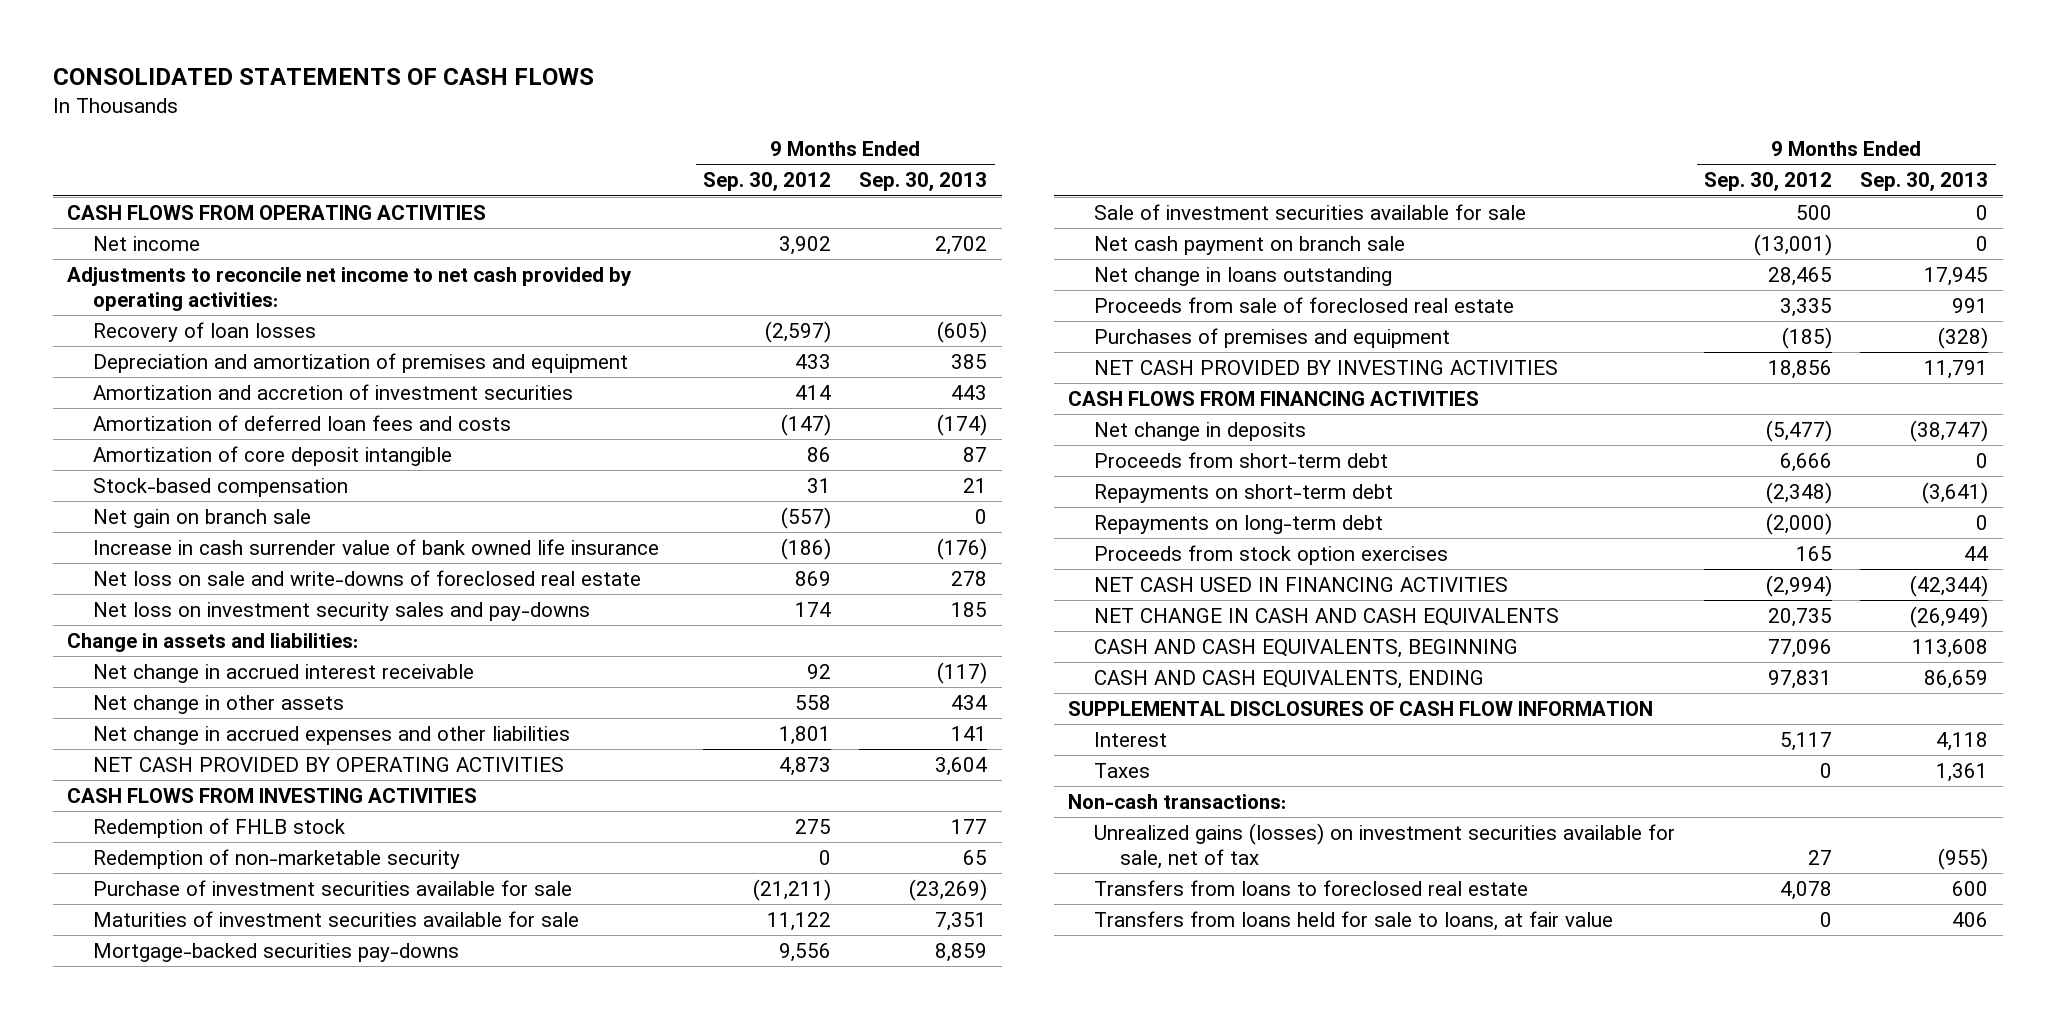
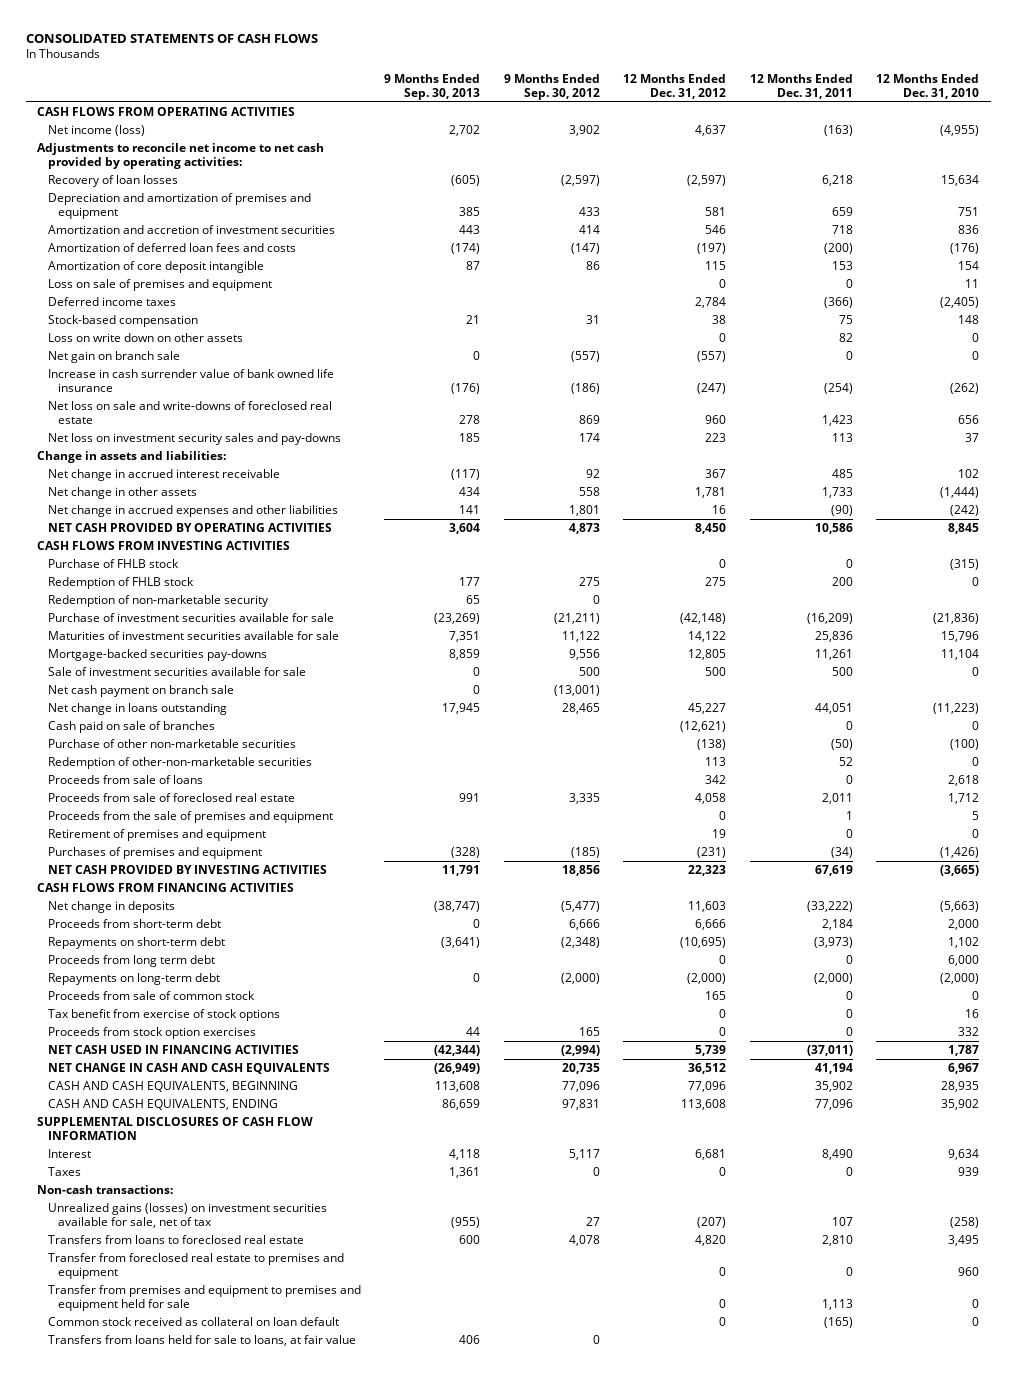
none -> [623,73,727,99] 12 Months Ended Dec. 31, 2012
none -> [749,73,853,99] 12 Months Ended Dec. 31, 2011
none -> [876,73,980,99] 12 Months Ended Dec. 31, 2010
[93,235,201,251] Net income -> [47,125,145,137] Net income (loss)
none -> [47,279,272,292] Loss on sale of premises and equipment
none -> [47,297,176,307] Deferred income taxes
none -> [47,333,243,343] Loss on write down on other assets
none -> [47,559,179,569] Purchase of FHLB stock
none -> [47,721,215,734] Cash paid on sale of branches
none -> [47,739,296,749] Purchase of other non-marketable securities
none -> [47,757,312,770] Redemption of other-non-marketable securities
none -> [47,775,203,785] Proceeds from sale of loans
none -> [47,811,333,824] Proceeds from the sale of premises and equipment
none -> [47,829,266,842] Retirement of premises and equipment
none -> [47,955,215,968] Proceeds from long term debt
none -> [47,991,255,1001] Proceeds from sale of common stock
none -> [47,1009,280,1022] Tax benefit from exercise of stock options
none -> [47,1253,344,1280] Transfer from foreclosed real estate to premises and equipment
none -> [47,1285,361,1312] Transfer from premises and equipment to premises and equipment held for sale
none -> [47,1317,339,1327] Common stock received as collateral on loan default

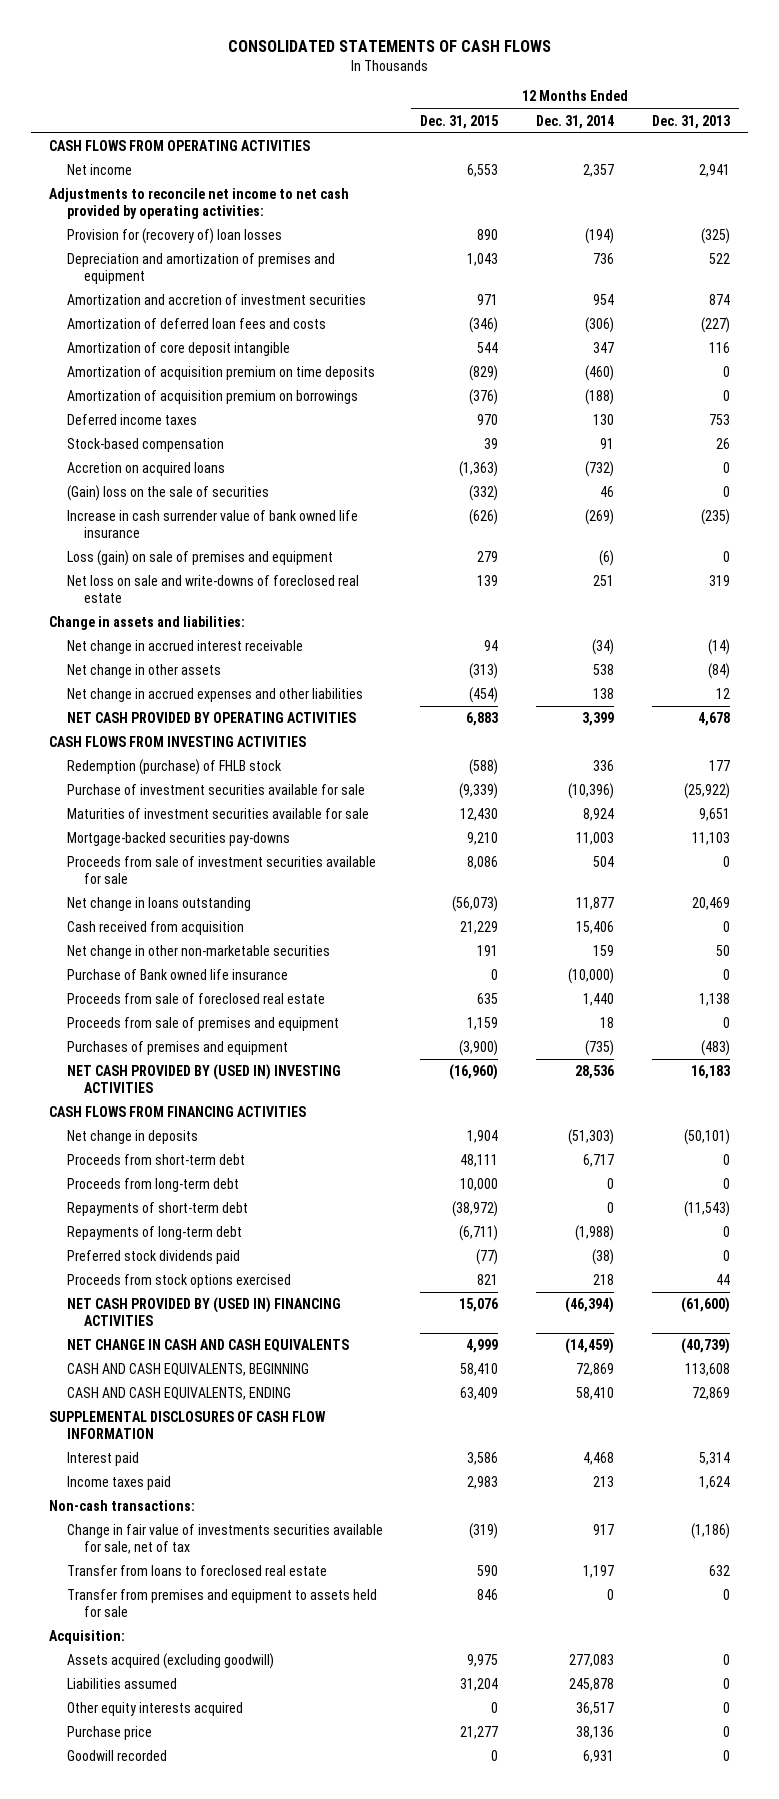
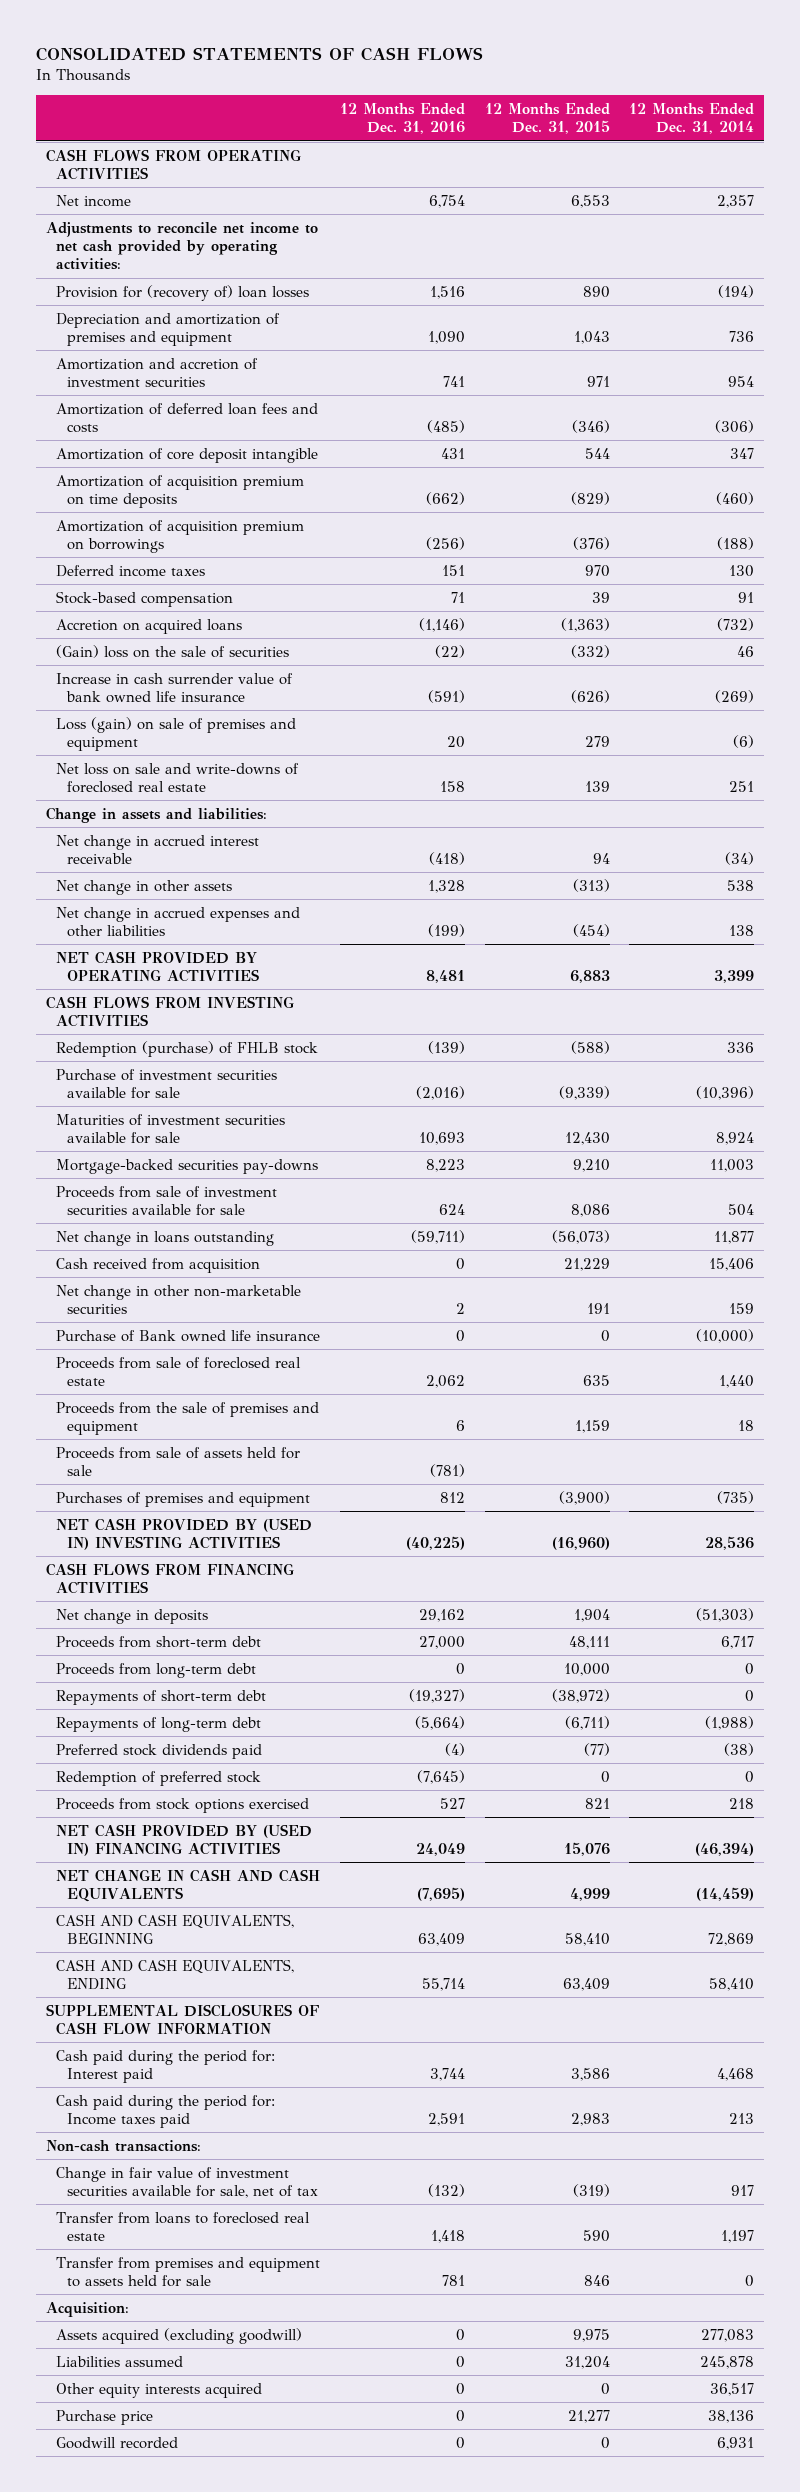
[651,114,730,129] Dec. 31, 2013 -> none
none -> [339,103,465,135] 12 Months Ended Dec. 31, 2016
[66,1016,339,1031] Proceeds from sale of premises and equipment -> [56,1401,320,1436] Proceeds from the sale of premises and equipment
none -> [56,1446,301,1477] Proceeds from sale of assets held for sale
none -> [56,1770,262,1786] Redemption of preferred stock
[66,1451,139,1466] Interest paid -> [56,2049,276,2084] Cash paid during the period for: Interest paid
[66,1475,171,1490] Income taxes paid -> [56,2094,276,2129] Cash paid during the period for: Income taxes paid
[66,1523,383,1554] Change in fair value of investments securities available for sale, net of tax -> [56,2166,319,2199] Change in fair value of investment securities available for sale, net of tax

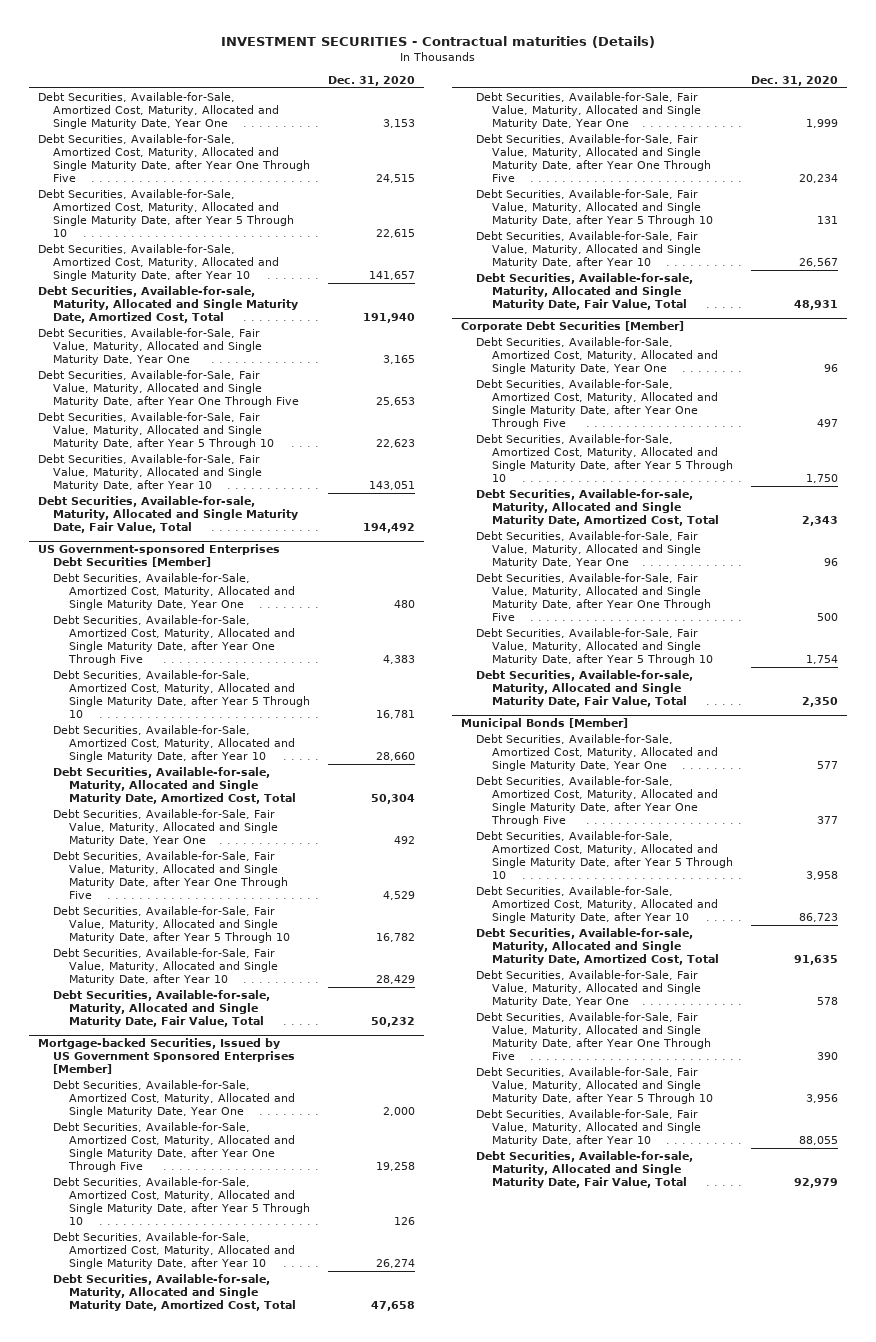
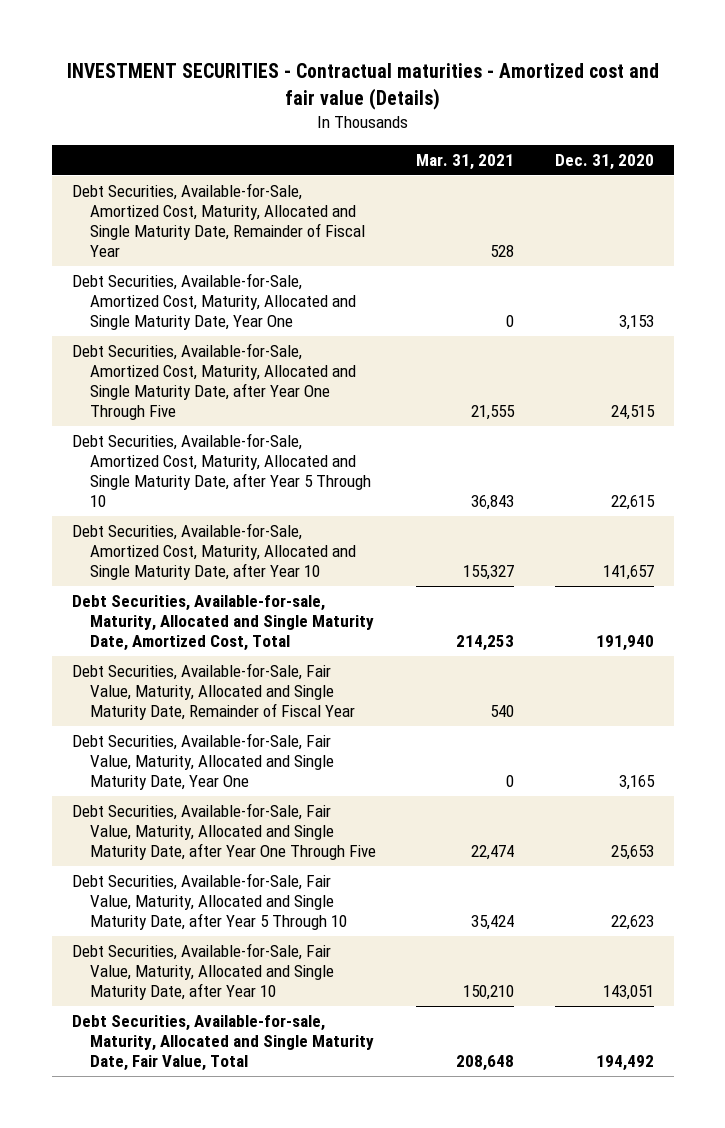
[220,35,655,48] INVESTMENT SECURITIES - Contractual maturities (Details) -> [66,63,659,110] INVESTMENT SECURITIES - Contractual maturities - Amortized cost and fair value (Details)
none -> [416,153,515,170] Mar. 31, 2021
none -> [71,182,365,257] Debt Securities, Available-for-Sale, Amortized Cost, Maturity, Allocated and Single Maturity Date, Remainder of Fiscal Year
none -> [71,662,355,720] Debt Securities, Available-for-Sale, Fair Value, Maturity, Allocated and Single Maturity Date, Remainder of Fiscal Year
[37,544,280,568] US Government-sponsored Enterprises Debt Securities [Member] -> none
[53,572,296,610] Debt Securities, Available-for-Sale, Amortized Cost, Maturity, Allocated and Single Maturity Date, Year One -> none
[53,614,296,665] Debt Securities, Available-for-Sale, Amortized Cost, Maturity, Allocated and Single Maturity Date, after Year One Through Five -> none
[53,669,311,718] Debt Securities, Available-for-Sale, Amortized Cost, Maturity, Allocated and Single Maturity Date, after Year 5 Through 10 -> none
[53,724,296,762] Debt Securities, Available-for-Sale, Amortized Cost, Maturity, Allocated and Single Maturity Date, after Year 10 -> none
[53,766,297,804] Debt Securities, Available-for-sale, Maturity, Allocated and Single Maturity Date, Amortized Cost, Total -> none
[53,808,279,846] Debt Securities, Available-for-Sale, Fair Value, Maturity, Allocated and Single Maturity Date, Year One -> none
[53,850,289,899] Debt Securities, Available-for-Sale, Fair Value, Maturity, Allocated and Single Maturity Date, after Year One Through Five -> none
[53,905,291,943] Debt Securities, Available-for-Sale, Fair Value, Maturity, Allocated and Single Maturity Date, after Year 5 Through 10 -> none
[53,947,279,985] Debt Securities, Available-for-Sale, Fair Value, Maturity, Allocated and Single Maturity Date, after Year 10 -> none
[53,989,271,1027] Debt Securities, Available-for-sale, Maturity, Allocated and Single Maturity Date, Fair Value, Total -> none
[37,1038,296,1075] Mortgage-backed Securities, Issued by US Government Sponsored Enterprises [Member] -> none
[53,1079,296,1117] Debt Securities, Available-for-Sale, Amortized Cost, Maturity, Allocated and Single Maturity Date, Year One -> none
[53,1121,296,1172] Debt Securities, Available-for-Sale, Amortized Cost, Maturity, Allocated and Single Maturity Date, after Year One Through Five -> none
[53,1176,311,1225] Debt Securities, Available-for-Sale, Amortized Cost, Maturity, Allocated and Single Maturity Date, after Year 5 Through 10 -> none
[53,1231,296,1269] Debt Securities, Available-for-Sale, Amortized Cost, Maturity, Allocated and Single Maturity Date, after Year 10 -> none
[53,1273,297,1311] Debt Securities, Available-for-sale, Maturity, Allocated and Single Maturity Date, Amortized Cost, Total -> none
[476,91,702,129] Debt Securities, Available-for-Sale, Fair Value, Maturity, Allocated and Single Maturity Date, Year One -> none
[476,133,712,182] Debt Securities, Available-for-Sale, Fair Value, Maturity, Allocated and Single Maturity Date, after Year One Through Five -> none
[476,188,714,226] Debt Securities, Available-for-Sale, Fair Value, Maturity, Allocated and Single Maturity Date, after Year 5 Through 10 -> none
[476,230,702,268] Debt Securities, Available-for-Sale, Fair Value, Maturity, Allocated and Single Maturity Date, after Year 10 -> none
[476,272,694,310] Debt Securities, Available-for-sale, Maturity, Allocated and Single Maturity Date, Fair Value, Total -> none
[460,321,684,333] Corporate Debt Securities [Member] -> none
[476,336,719,374] Debt Securities, Available-for-Sale, Amortized Cost, Maturity, Allocated and Single Maturity Date, Year One -> none
[476,378,719,429] Debt Securities, Available-for-Sale, Amortized Cost, Maturity, Allocated and Single Maturity Date, after Year One Through Five -> none
[476,433,734,482] Debt Securities, Available-for-Sale, Amortized Cost, Maturity, Allocated and Single Maturity Date, after Year 5 Through 10 -> none
[476,488,720,526] Debt Securities, Available-for-sale, Maturity, Allocated and Single Maturity Date, Amortized Cost, Total -> none
[476,530,702,568] Debt Securities, Available-for-Sale, Fair Value, Maturity, Allocated and Single Maturity Date, Year One -> none
[476,572,712,621] Debt Securities, Available-for-Sale, Fair Value, Maturity, Allocated and Single Maturity Date, after Year One Through Five -> none
[476,627,714,665] Debt Securities, Available-for-Sale, Fair Value, Maturity, Allocated and Single Maturity Date, after Year 5 Through 10 -> none
[476,669,694,707] Debt Securities, Available-for-sale, Maturity, Allocated and Single Maturity Date, Fair Value, Total -> none
[460,718,628,730] Municipal Bonds [Member] -> none
[476,733,719,771] Debt Securities, Available-for-Sale, Amortized Cost, Maturity, Allocated and Single Maturity Date, Year One -> none
[476,775,719,826] Debt Securities, Available-for-Sale, Amortized Cost, Maturity, Allocated and Single Maturity Date, after Year One Through Five -> none
[476,830,734,879] Debt Securities, Available-for-Sale, Amortized Cost, Maturity, Allocated and Single Maturity Date, after Year 5 Through 10 -> none
[476,885,719,923] Debt Securities, Available-for-Sale, Amortized Cost, Maturity, Allocated and Single Maturity Date, after Year 10 -> none
[476,927,720,965] Debt Securities, Available-for-sale, Maturity, Allocated and Single Maturity Date, Amortized Cost, Total -> none
[476,969,702,1007] Debt Securities, Available-for-Sale, Fair Value, Maturity, Allocated and Single Maturity Date, Year One -> none
[476,1011,712,1060] Debt Securities, Available-for-Sale, Fair Value, Maturity, Allocated and Single Maturity Date, after Year One Through Five -> none
[476,1066,714,1104] Debt Securities, Available-for-Sale, Fair Value, Maturity, Allocated and Single Maturity Date, after Year 5 Through 10 -> none
[476,1108,702,1146] Debt Securities, Available-for-Sale, Fair Value, Maturity, Allocated and Single Maturity Date, after Year 10 -> none
[476,1150,694,1188] Debt Securities, Available-for-sale, Maturity, Allocated and Single Maturity Date, Fair Value, Total -> none

